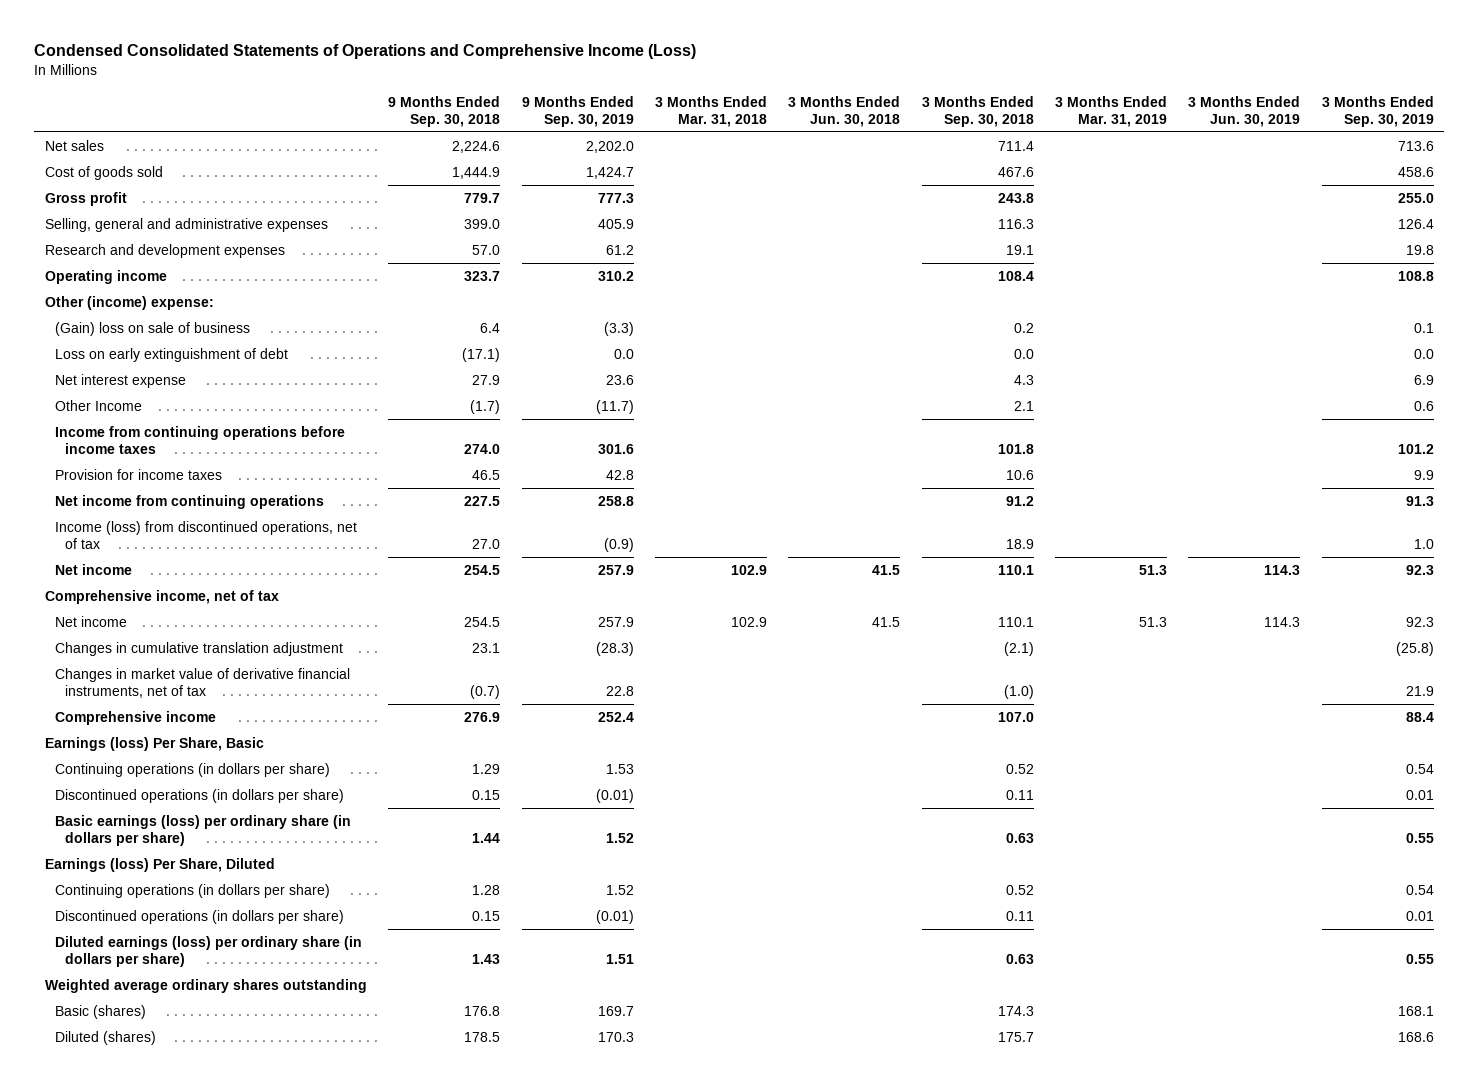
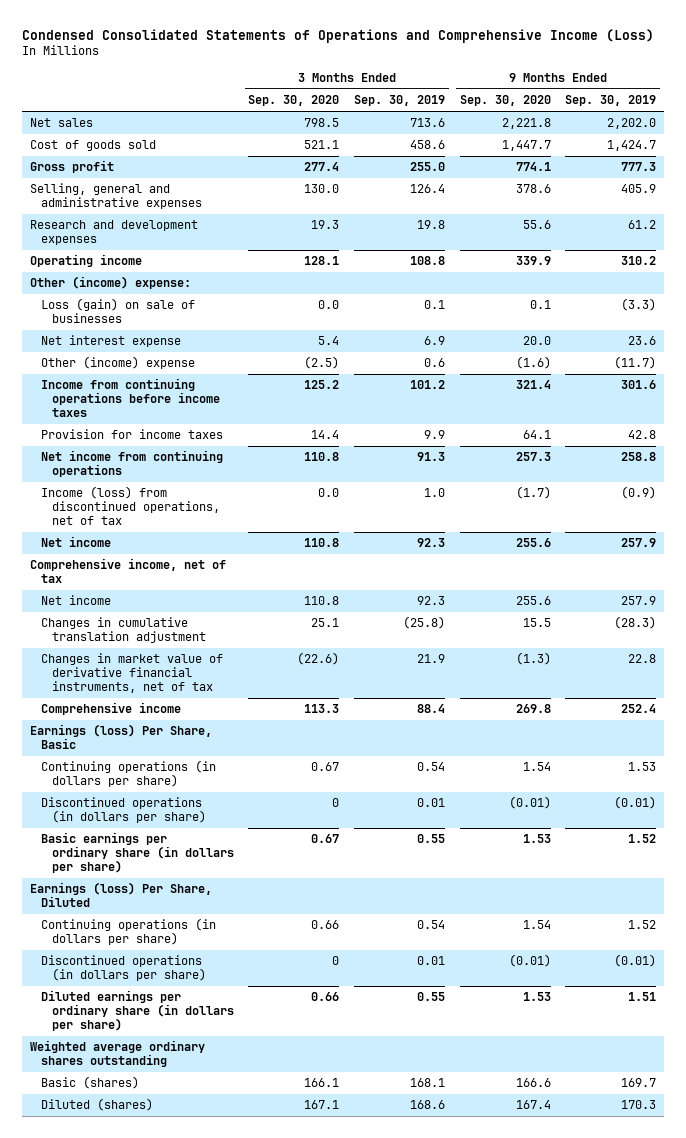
[388,95,501,127] 9 Months Ended Sep. 30, 2018 -> none
[654,95,767,127] 3 Months Ended Mar. 31, 2018 -> none
[788,95,901,127] 3 Months Ended Jun. 30, 2018 -> none
[921,95,1034,127] 3 Months Ended Sep. 30, 2018 -> none
[1054,95,1167,127] 3 Months Ended Mar. 31, 2019 -> none
[1188,95,1301,127] 3 Months Ended Jun. 30, 2019 -> none
none -> [248,94,340,106] Sep. 30, 2020
none -> [459,94,551,106] Sep. 30, 2020
[54,347,288,362] Loss on early extinguishment of debt -> none
[54,321,250,336] (Gain) loss on sale of business -> [40,298,195,324] Loss (gain) on sale of businesses
[54,399,142,411] Other Income -> [40,356,195,370] Other (income) expense
[54,814,351,846] Basic earnings (loss) per ordinary share (in dollars per share) -> [40,832,234,873] Basic earnings per ordinary share (in dollars per share)
[54,935,362,967] Diluted earnings (loss) per ordinary share (in dollars per share) -> [40,990,234,1031] Diluted earnings per ordinary share (in dollars per share)

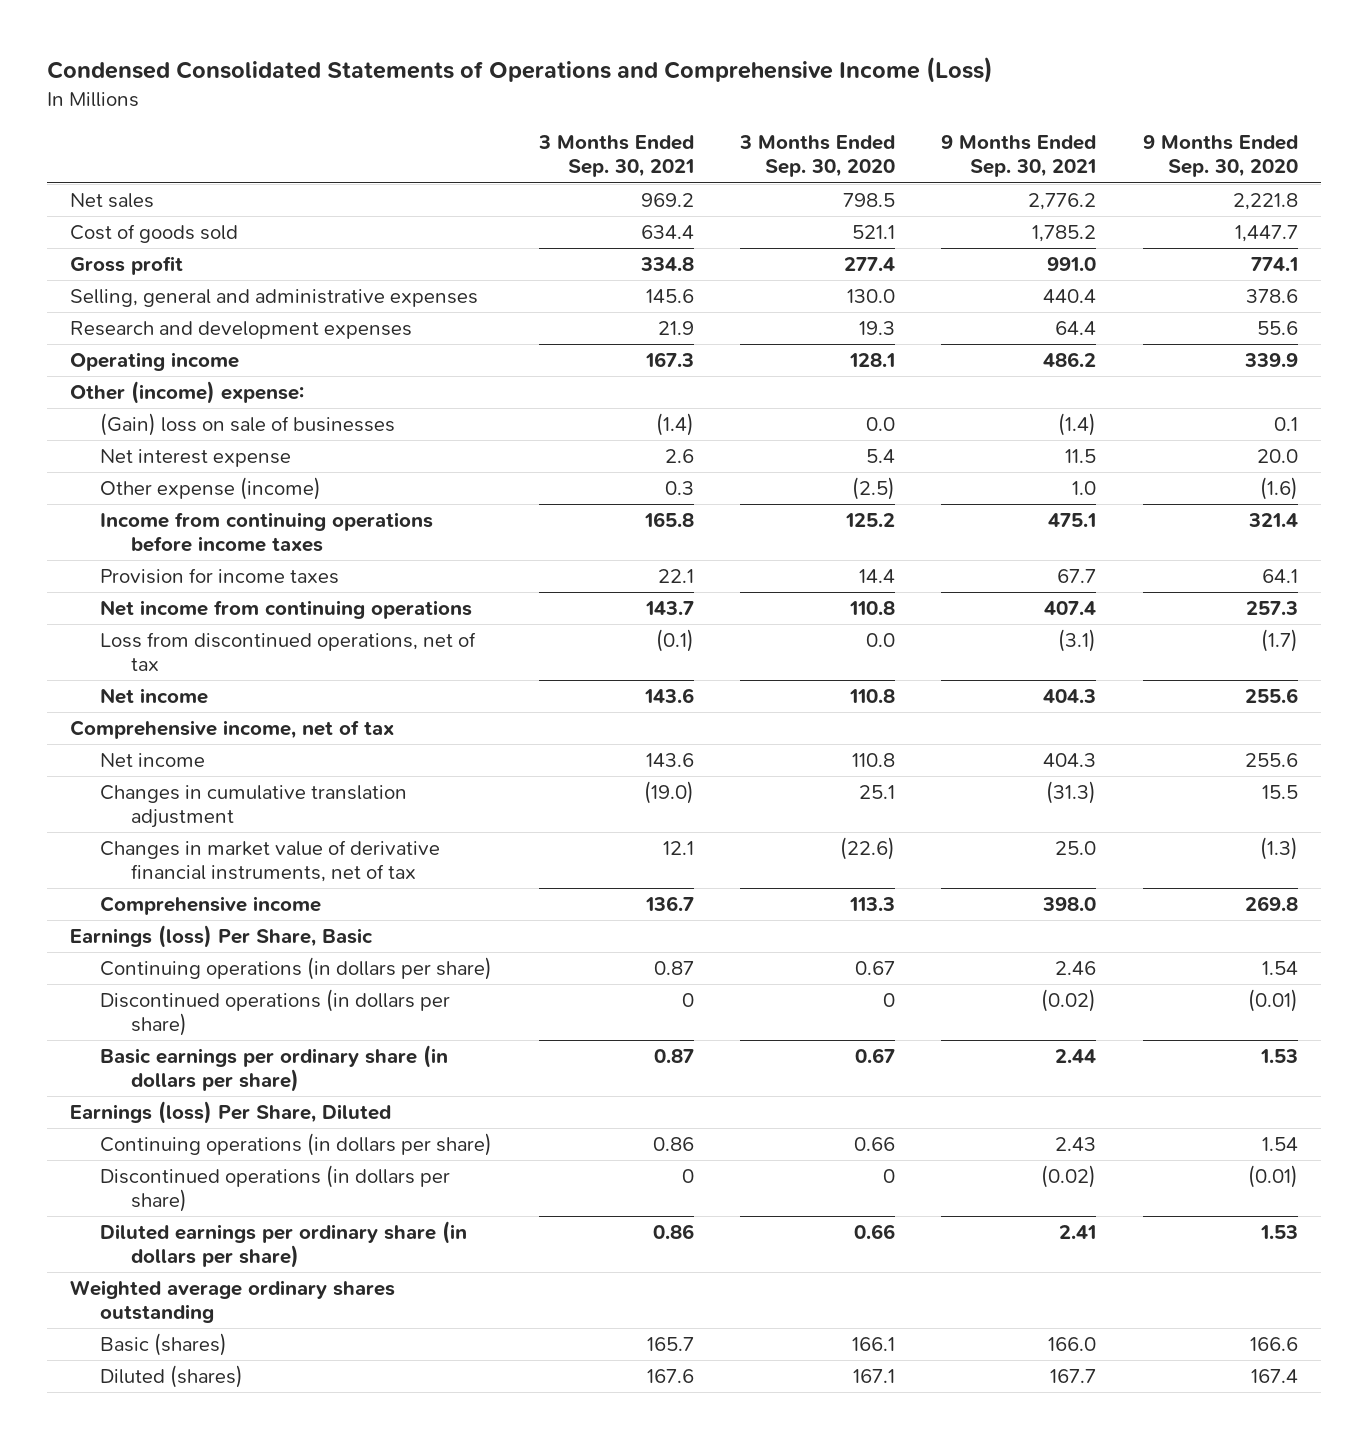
[353,94,445,106] Sep. 30, 2019 -> none
[565,94,657,106] Sep. 30, 2019 -> none
none -> [537,135,694,178] 3 Months Ended Sep. 30, 2021
none -> [941,135,1097,178] 9 Months Ended Sep. 30, 2021
[40,298,195,324] Loss (gain) on sale of businesses -> [100,413,396,437] (Gain) loss on sale of businesses
[40,356,195,370] Other (income) expense -> [100,477,322,501] Other expense (income)
[40,486,220,525] Income (loss) from discontinued operations, net of tax -> [100,632,477,672] Loss from discontinued operations, net of tax

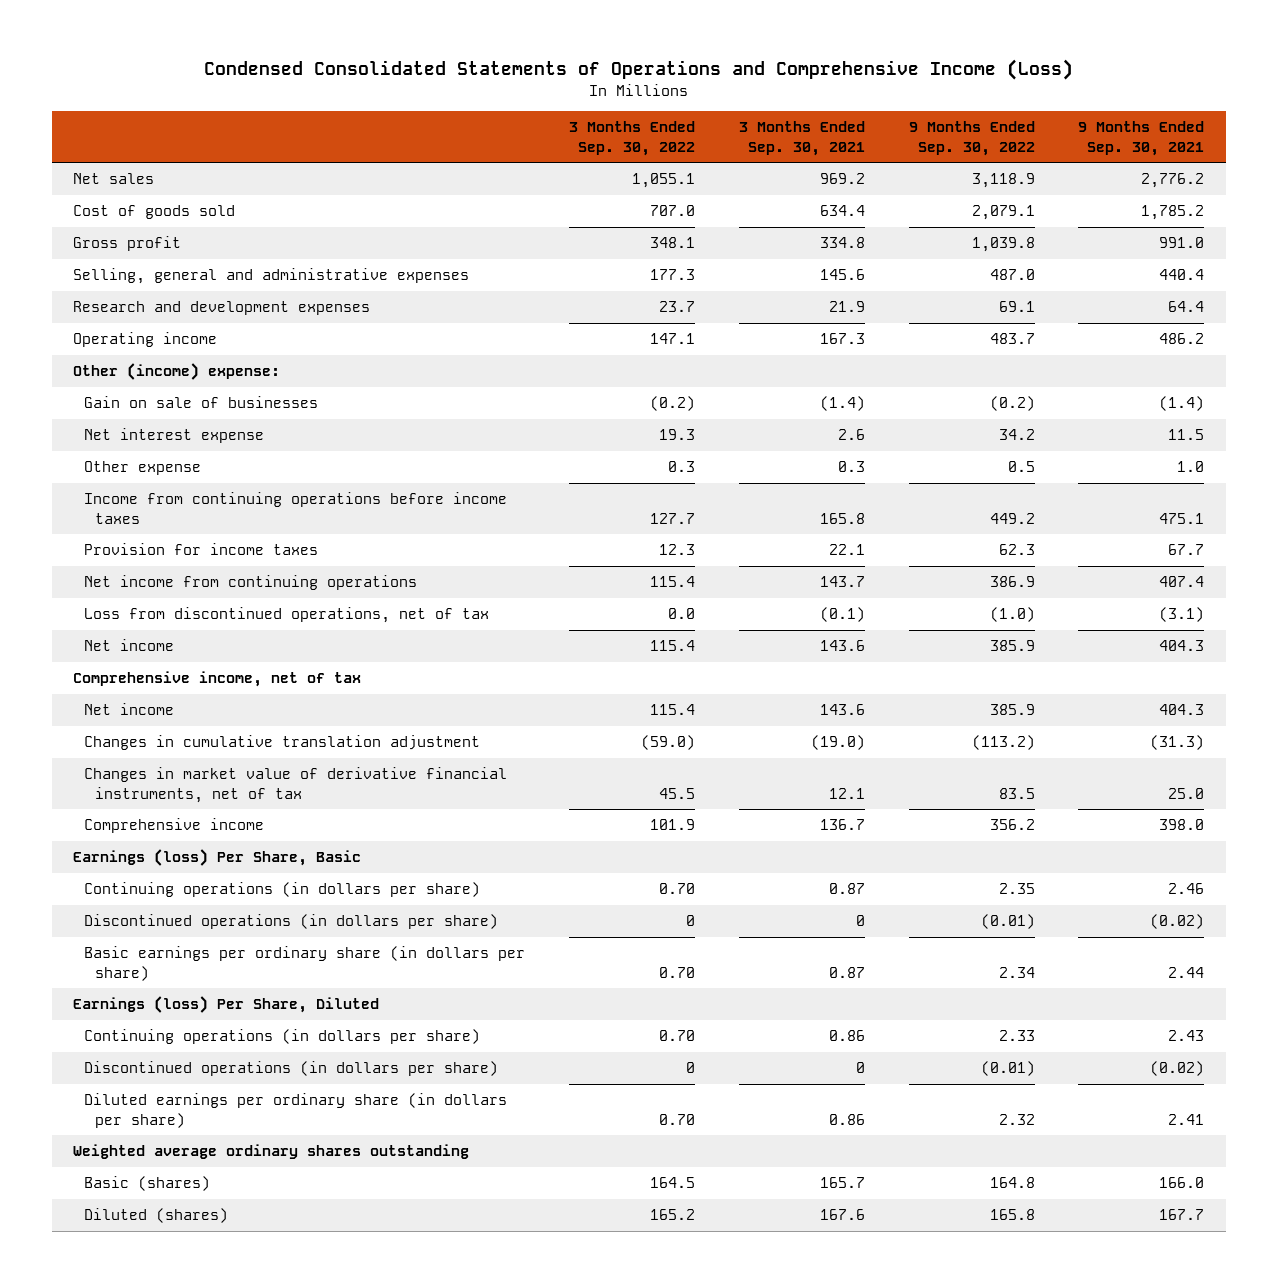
[738,135,895,178] 3 Months Ended Sep. 30, 2020 -> none
[1142,135,1298,178] 9 Months Ended Sep. 30, 2020 -> none
none -> [569,121,696,156] 3 Months Ended Sep. 30, 2022
none -> [908,121,1035,156] 9 Months Ended Sep. 30, 2022
[100,413,396,437] (Gain) loss on sale of businesses -> [84,396,319,409] Gain on sale of businesses
[100,477,322,501] Other expense (income) -> [84,461,202,476] Other expense

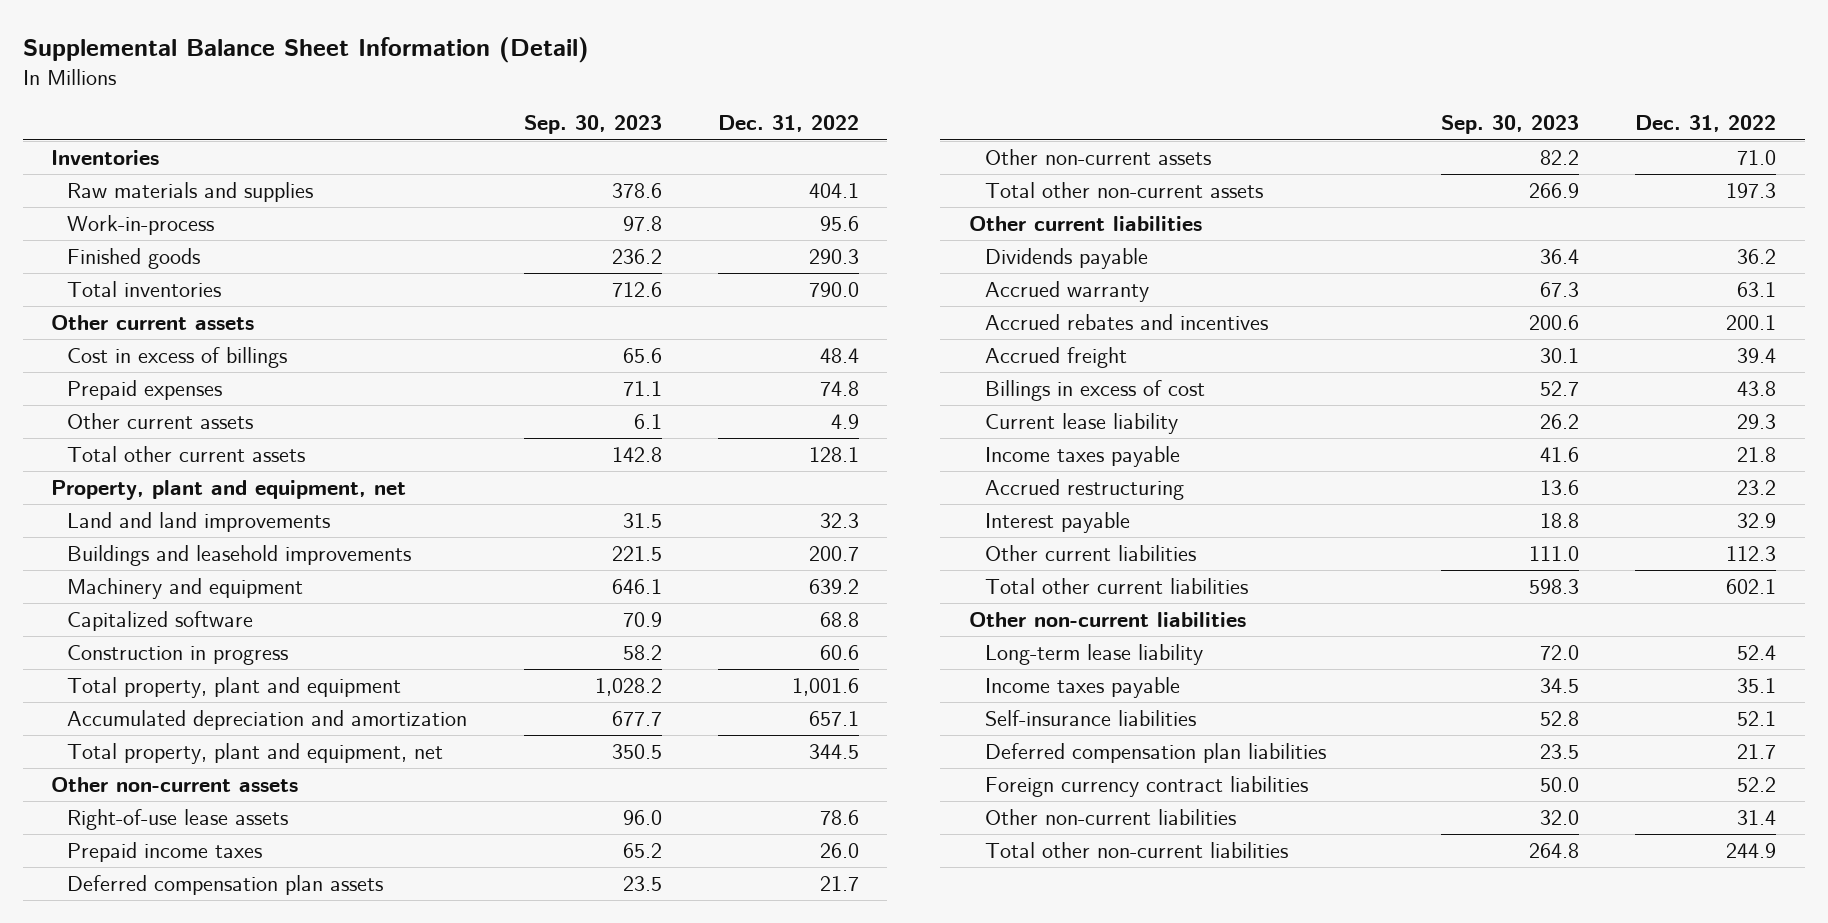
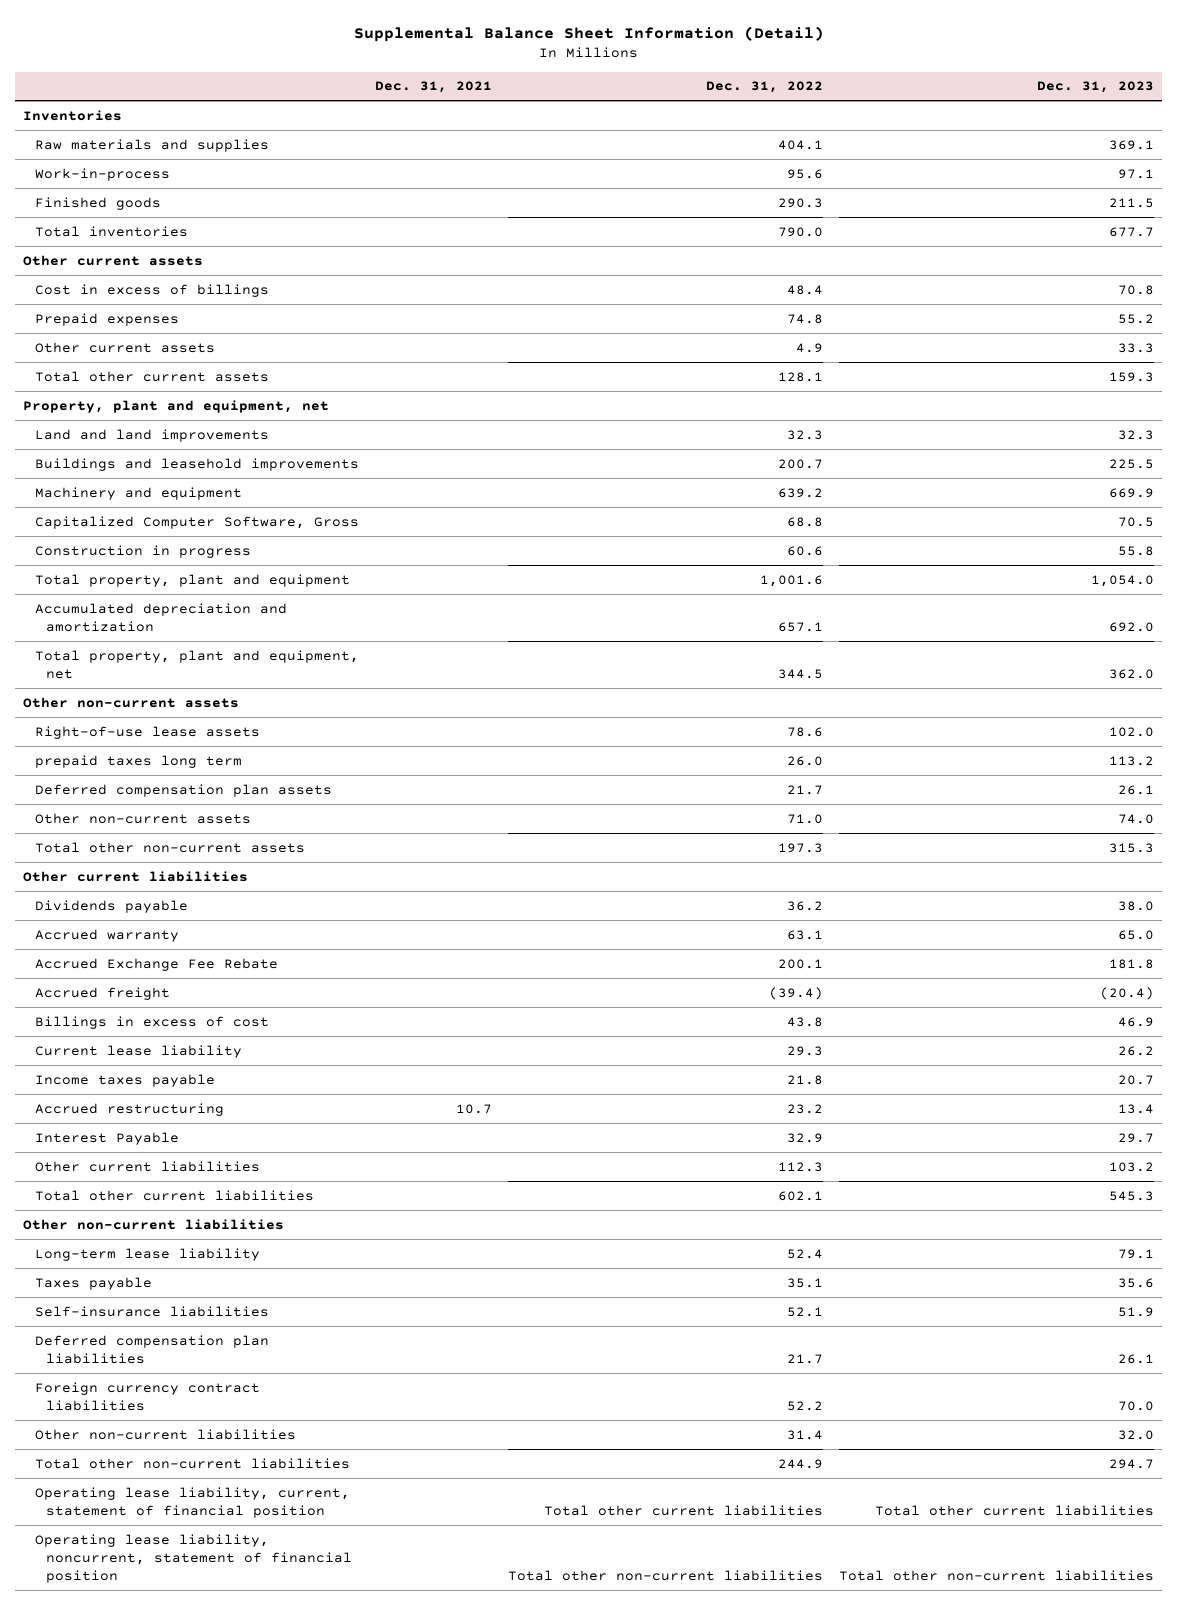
[523,115,662,135] Sep. 30, 2023 -> none
none -> [374,81,492,94] Dec. 31, 2021
none -> [1037,81,1155,94] Dec. 31, 2023
[67,611,254,632] Capitalized software -> [34,515,359,529] Capitalized Computer Software, Gross
[67,842,263,863] Prepaid income taxes -> none
none -> [34,754,242,768] prepaid taxes long term
[984,314,1268,331] Accrued rebates and incentives -> [34,957,278,971] Accrued Exchange Fee Rebate
[1737,348,1777,364] 39.4 -> [769,986,824,1000] (39.4)
[984,512,1130,534] Interest payable -> [34,1131,179,1145] Interest Payable
[984,677,1180,699] Income taxes payable -> [34,1276,152,1290] Taxes payable
none -> [34,1486,350,1518] Operating lease liability, current, statement of financial position
none -> [34,1533,353,1584] Operating lease liability, noncurrent, statement of financial position

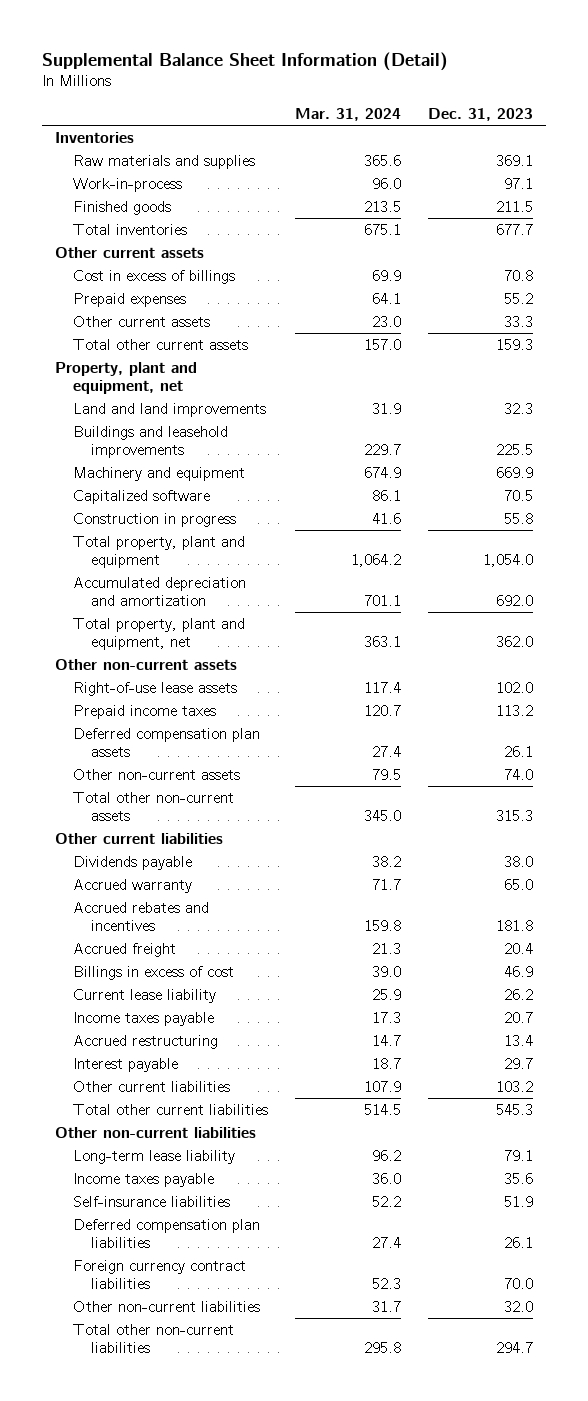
[374,81,492,94] Dec. 31, 2021 -> none
[706,81,824,94] Dec. 31, 2022 -> none
none -> [294,107,401,121] Mar. 31, 2024
[34,515,359,529] Capitalized Computer Software, Gross -> [72,489,210,504] Capitalized software
[34,754,242,768] prepaid taxes long term -> [72,704,216,719] Prepaid income taxes
[34,957,278,971] Accrued Exchange Fee Rebate -> [72,901,209,931] Accrued rebates and incentives
[1100,986,1155,1000] (20.4) -> [503,942,533,954] 20.4
[34,1131,179,1145] Interest Payable -> [72,1057,178,1072] Interest payable
[34,1276,152,1290] Taxes payable -> [72,1172,214,1187] Income taxes payable
[34,1486,350,1518] Operating lease liability, current, statement of financial position -> none
[34,1533,353,1584] Operating lease liability, noncurrent, statement of financial position -> none

